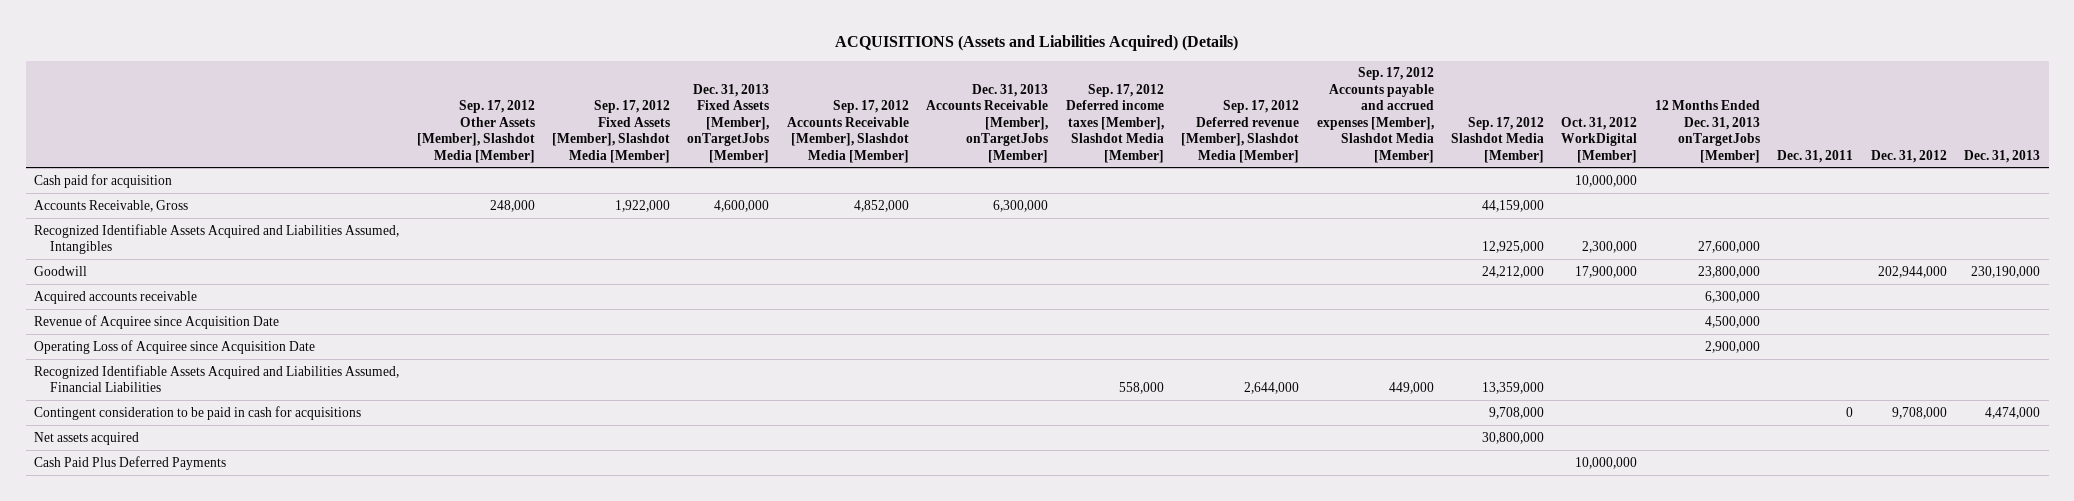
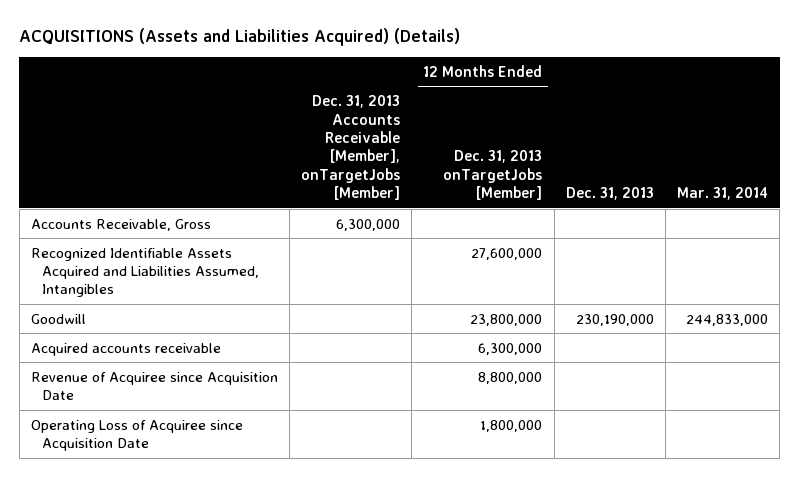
[416,100,535,163] Sep. 17, 2012 Other Assets [Member], Slashdot Media [Member] -> none
[552,100,671,163] Sep. 17, 2012 Fixed Assets [Member], Slashdot Media [Member] -> none
[687,83,770,163] Dec. 31, 2013 Fixed Assets [Member], onTargetJobs [Member] -> none
[786,100,909,163] Sep. 17, 2012 Accounts Receivable [Member], Slashdot Media [Member] -> none
[1065,83,1164,163] Sep. 17, 2012 Deferred income taxes [Member], Slashdot Media [Member] -> none
[1181,100,1300,163] Sep. 17, 2012 Deferred revenue [Member], Slashdot Media [Member] -> none
[1316,67,1434,163] Sep. 17, 2012 Accounts payable and accrued expenses [Member], Slashdot Media [Member] -> none
[1450,116,1544,163] Sep. 17, 2012 Slashdot Media [Member] -> none
[1561,116,1638,163] Oct. 31, 2012 WorkDigital [Member] -> none
[1777,149,1854,163] Dec. 31, 2011 -> none
[1870,149,1947,163] Dec. 31, 2012 -> none
none -> [677,186,769,200] Mar. 31, 2014
[34,173,173,188] Cash paid for acquisition -> none
[34,364,400,393] Recognized Identifiable Assets Acquired and Liabilities Assumed, Financial Liabilities -> none
[34,405,362,420] Contingent consideration to be paid in cash for acquisitions -> none
[34,431,140,445] Net assets acquired -> none
[34,455,227,470] Cash Paid Plus Deferred Payments -> none
[1704,315,1760,328] 4,500,000 -> [478,371,543,384] 8,800,000
[1704,340,1760,353] 2,900,000 -> [480,419,543,432] 1,800,000

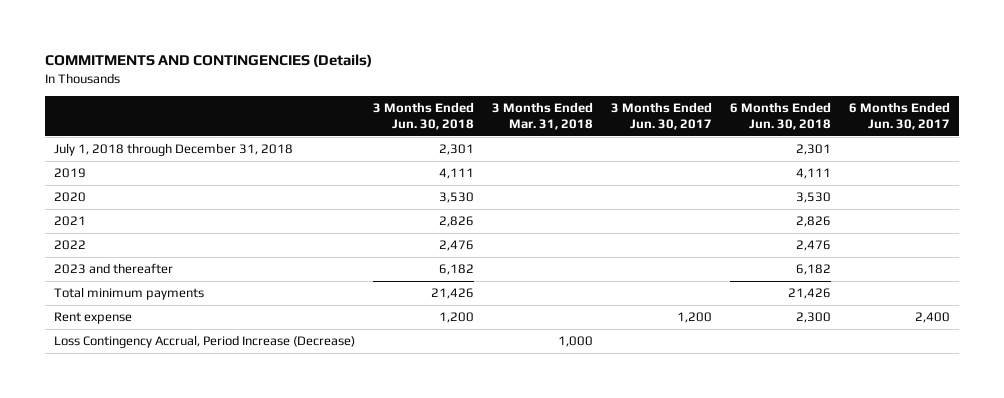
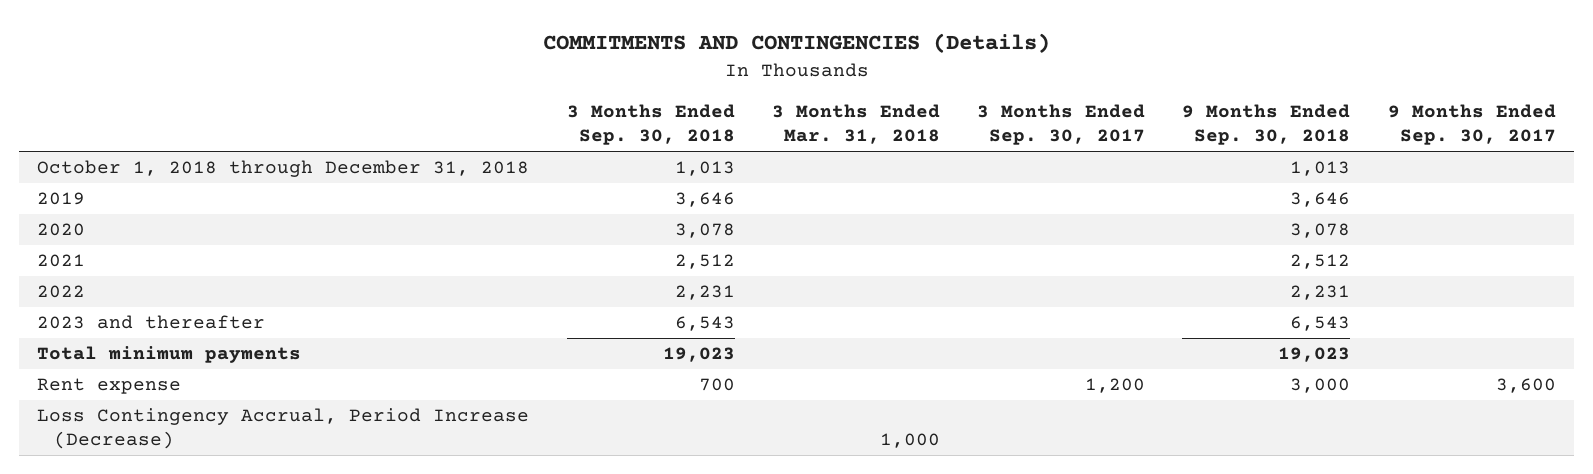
[372,102,474,130] 3 Months Ended Jun. 30, 2018 -> none
[611,102,713,130] 3 Months Ended Jun. 30, 2017 -> none
[730,102,832,130] 6 Months Ended Jun. 30, 2018 -> none
[849,102,951,130] 6 Months Ended Jun. 30, 2017 -> none
none -> [566,104,735,146] 3 Months Ended Sep. 30, 2018
none -> [977,104,1146,146] 3 Months Ended Sep. 30, 2017
none -> [1182,104,1351,146] 9 Months Ended Sep. 30, 2018
none -> [1387,104,1556,146] 9 Months Ended Sep. 30, 2017
[53,143,293,157] July 1, 2018 through December 31, 2018 -> [37,160,530,178] October 1, 2018 through December 31, 2018

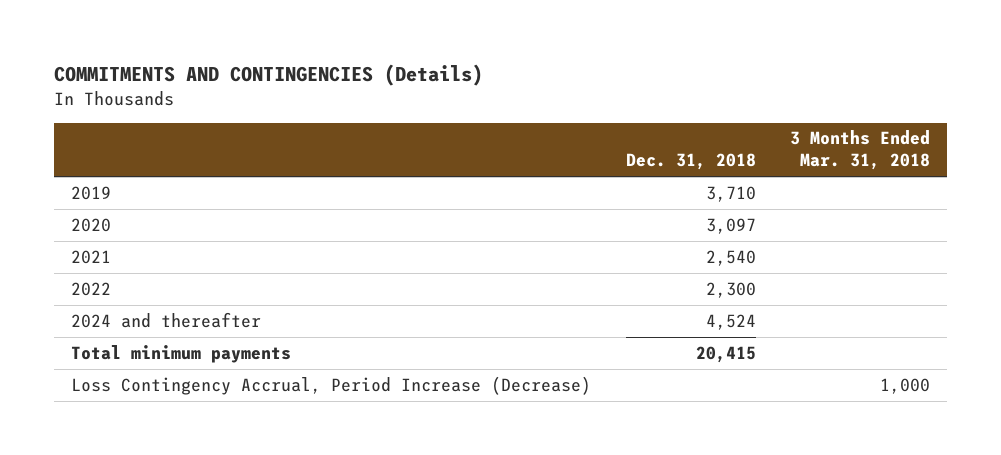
[566,104,735,146] 3 Months Ended Sep. 30, 2018 -> none
[977,104,1146,146] 3 Months Ended Sep. 30, 2017 -> none
[1182,104,1351,146] 9 Months Ended Sep. 30, 2018 -> none
[1387,104,1556,146] 9 Months Ended Sep. 30, 2017 -> none
none -> [625,153,756,171] Dec. 31, 2018
[37,160,530,178] October 1, 2018 through December 31, 2018 -> none
[37,315,266,330] 2023 and thereafter -> [71,311,262,328] 2024 and thereafter
[37,378,182,395] Rent expense -> none

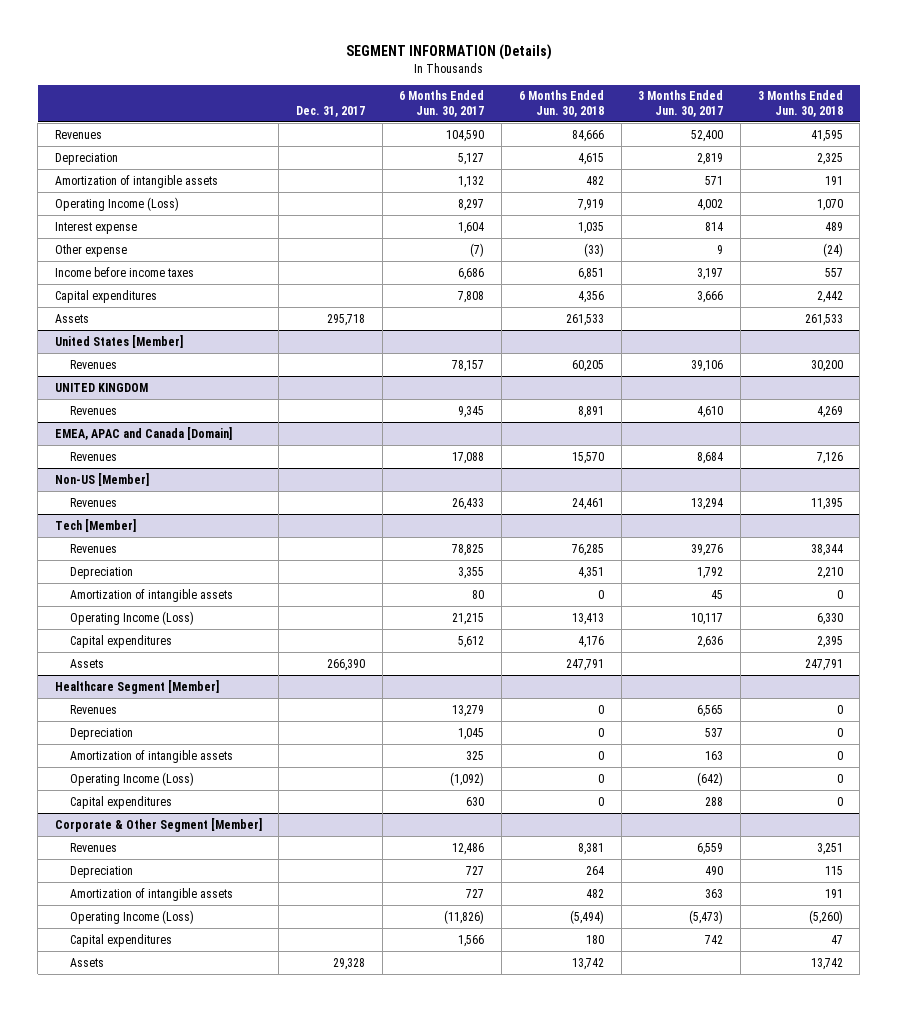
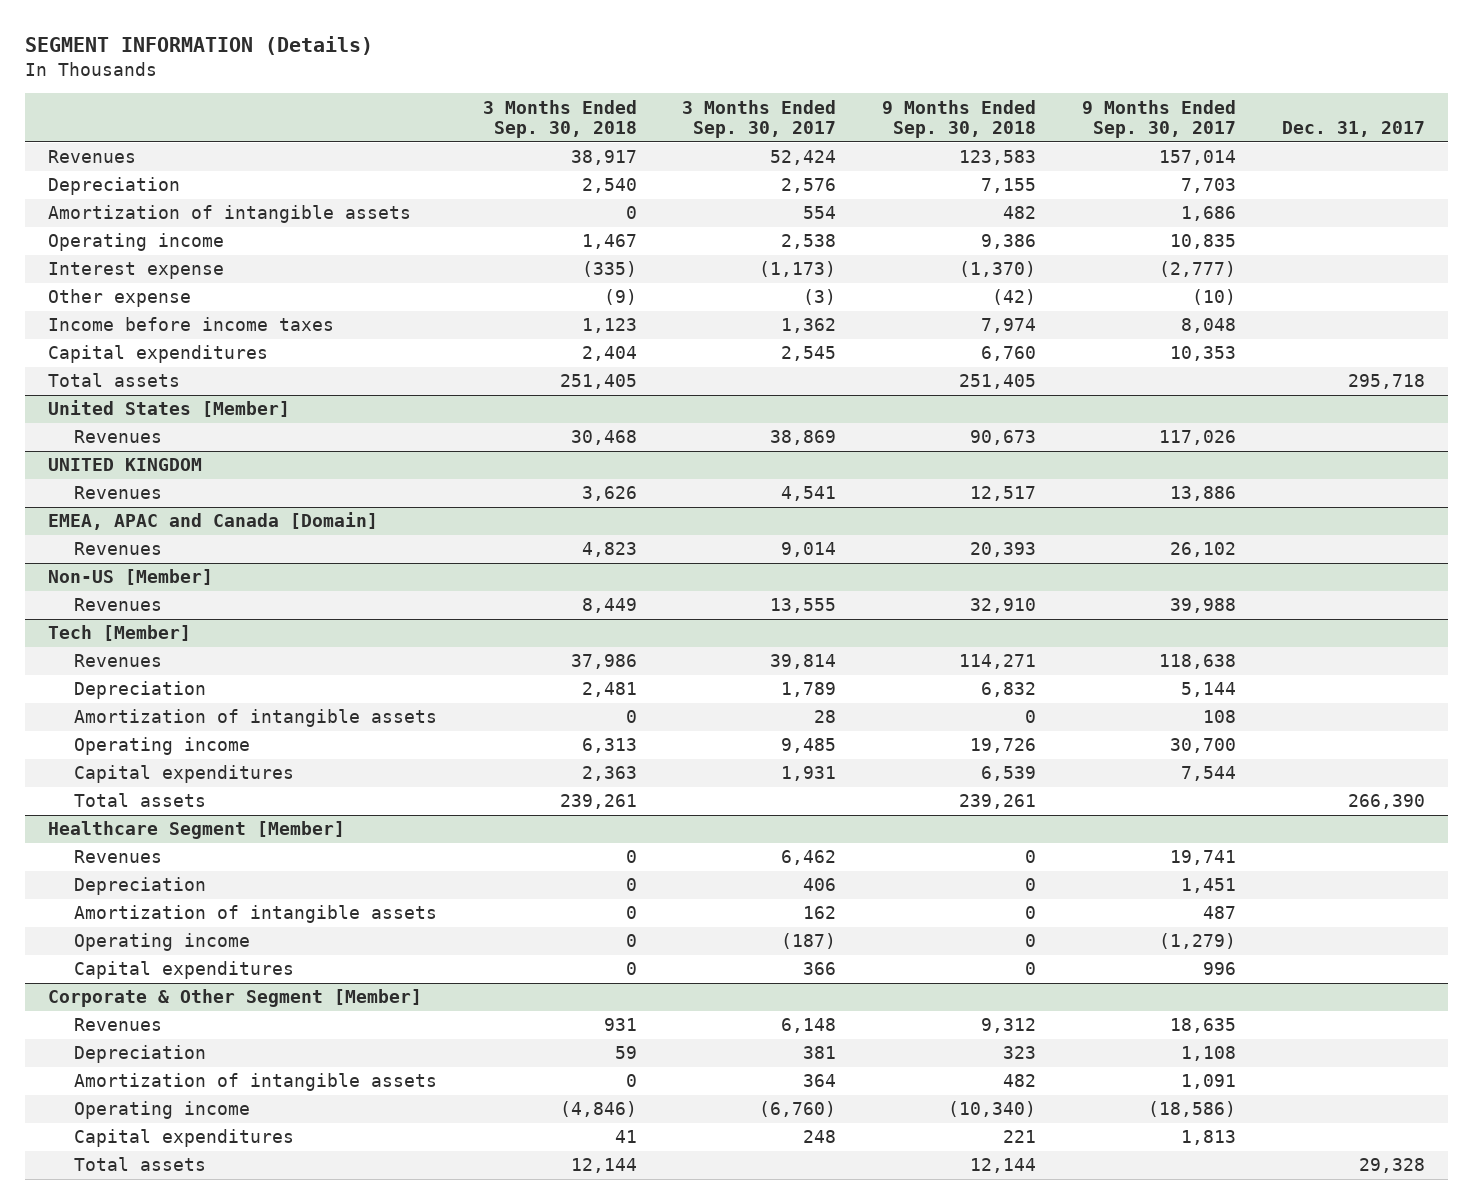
[399,90,485,117] 6 Months Ended Jun. 30, 2017 -> none
[518,90,604,117] 6 Months Ended Jun. 30, 2018 -> none
[638,90,724,117] 3 Months Ended Jun. 30, 2017 -> none
[757,90,843,117] 3 Months Ended Jun. 30, 2018 -> none
none -> [482,99,637,139] 3 Months Ended Sep. 30, 2018
none -> [682,99,837,139] 3 Months Ended Sep. 30, 2017
none -> [882,99,1037,139] 9 Months Ended Sep. 30, 2018
none -> [1081,99,1236,139] 9 Months Ended Sep. 30, 2017
[54,196,179,211] Operating Income (Loss) -> [48,233,225,252] Operating income
[54,313,89,323] Assets -> [48,373,181,388] Total assets
[69,610,194,625] Operating Income (Loss) -> [73,737,250,756] Operating income
[69,658,104,668] Assets -> [73,793,206,808] Total assets
[69,771,194,786] Operating Income (Loss) -> [73,933,250,952] Operating income
[69,909,194,924] Operating Income (Loss) -> [73,1101,250,1120] Operating income
[69,957,104,967] Assets -> [73,1157,206,1172] Total assets

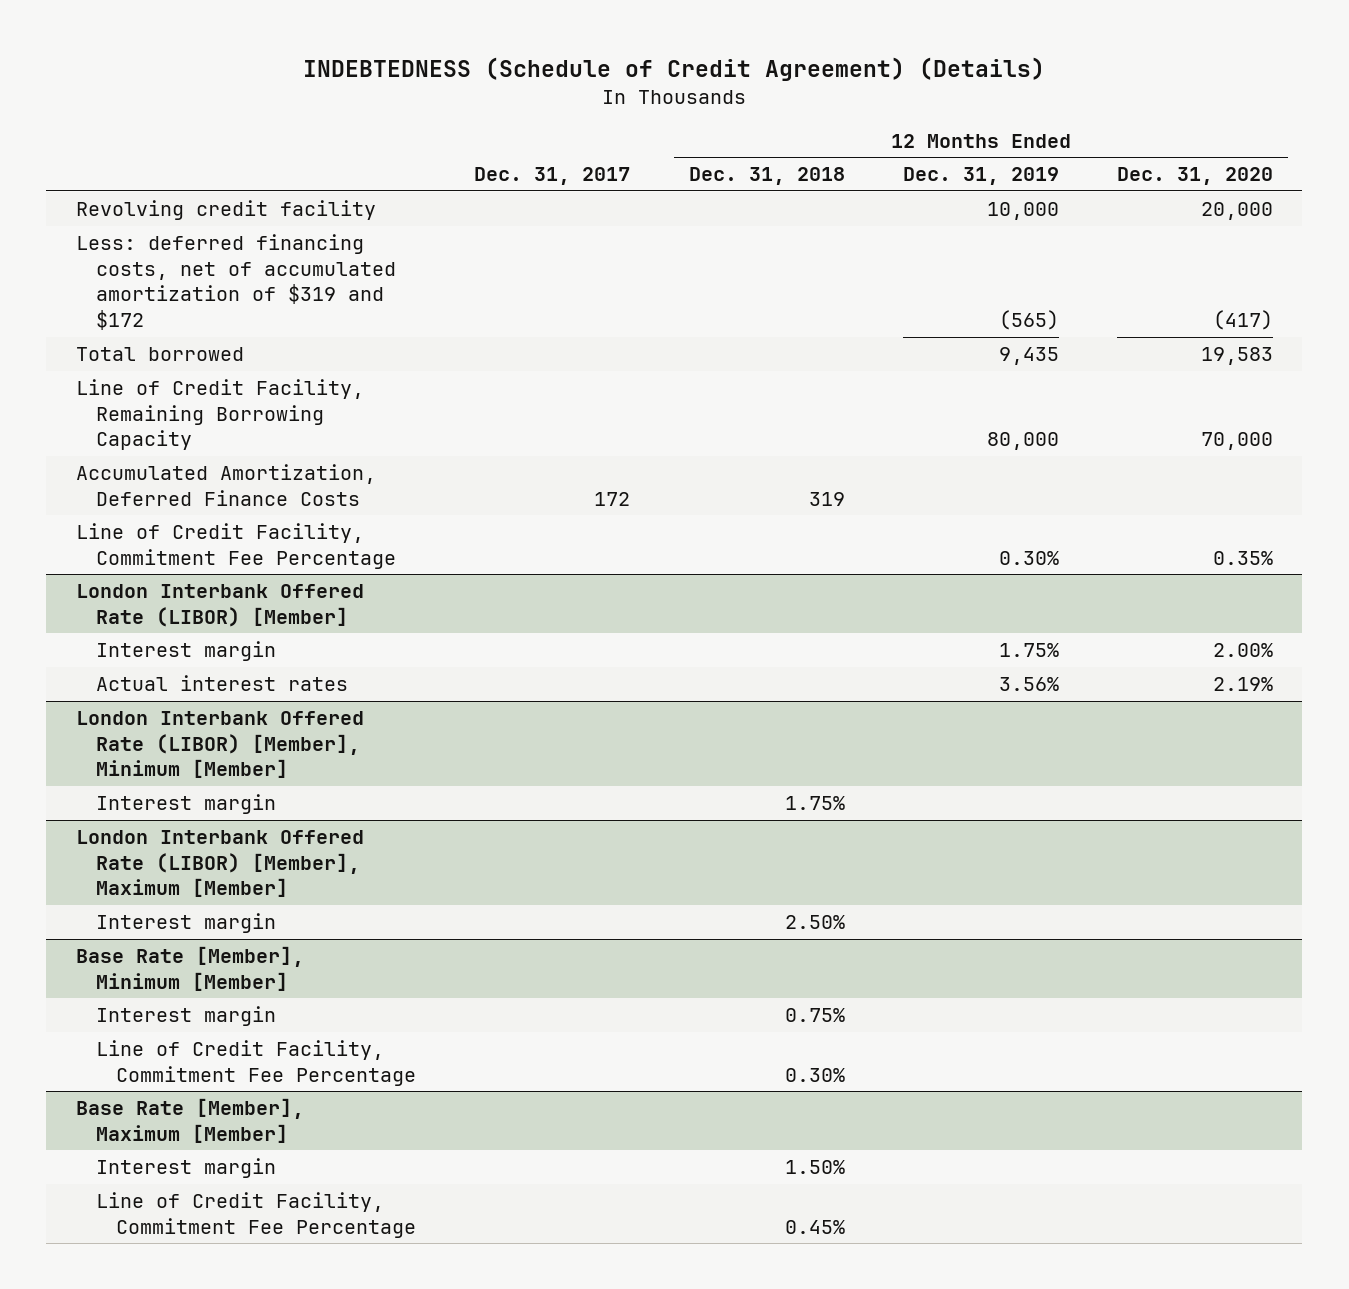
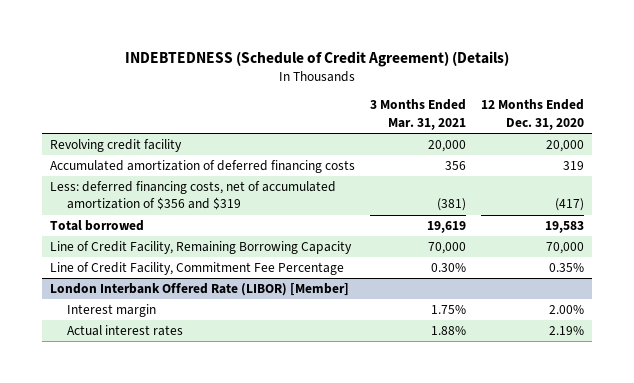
[474,167,631,186] Dec. 31, 2017 -> none
[688,167,845,186] Dec. 31, 2018 -> none
[902,167,1059,186] Dec. 31, 2019 -> none
none -> [370,99,467,130] 3 Months Ended Mar. 31, 2021
none -> [50,160,356,174] Accumulated amortization of deferred financing costs
[75,234,396,331] Less: deferred financing costs, net of accumulated amortization of $319 and $172 -> [50,181,337,211] Less: deferred financing costs, net of accumulated amortization of $356 and $319
[75,464,376,506] Accumulated Amortization, Deferred Finance Costs -> none
[75,711,364,779] London Interbank Offered Rate (LIBOR) [Member], Minimum [Member] -> none
[95,794,276,815] Interest margin -> none
[75,830,364,898] London Interbank Offered Rate (LIBOR) [Member], Maximum [Member] -> none
[95,913,276,934] Interest margin -> none
[75,946,304,991] Base Rate [Member], Minimum [Member] -> none
[95,1006,276,1027] Interest margin -> none
[95,1040,416,1086] Line of Credit Facility, Commitment Fee Percentage -> none
[75,1098,304,1143] Base Rate [Member], Maximum [Member] -> none
[95,1158,276,1179] Interest margin -> none
[95,1192,416,1238] Line of Credit Facility, Commitment Fee Percentage -> none

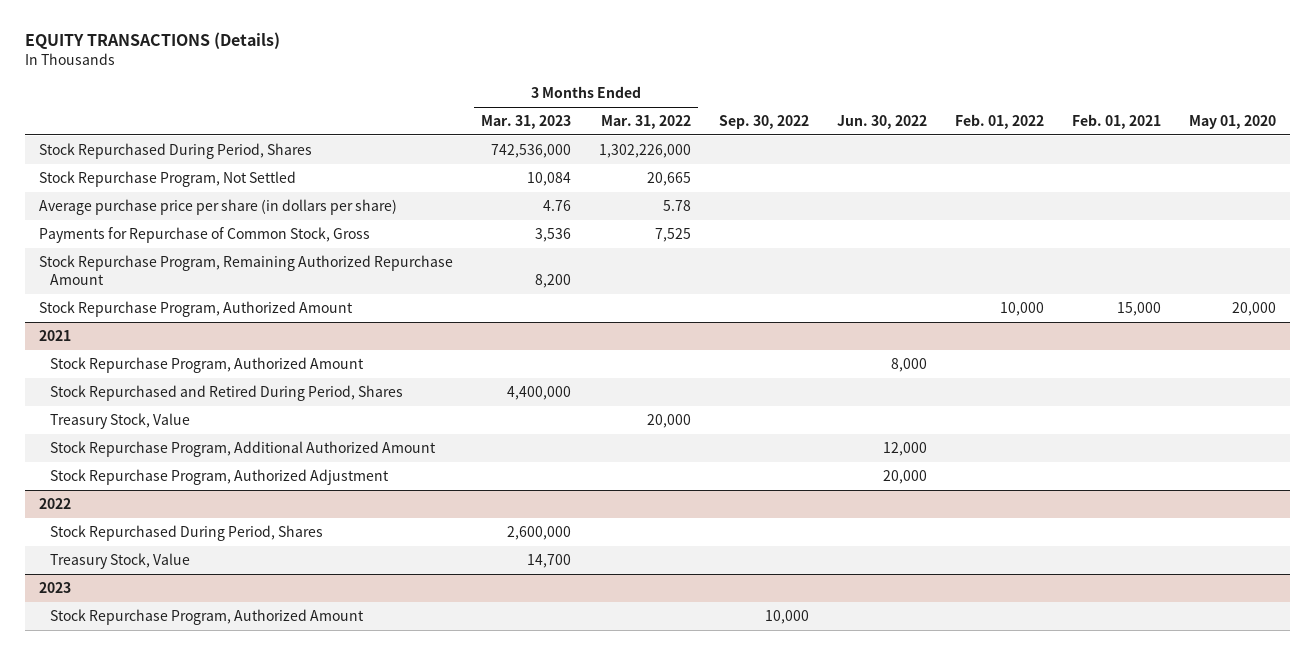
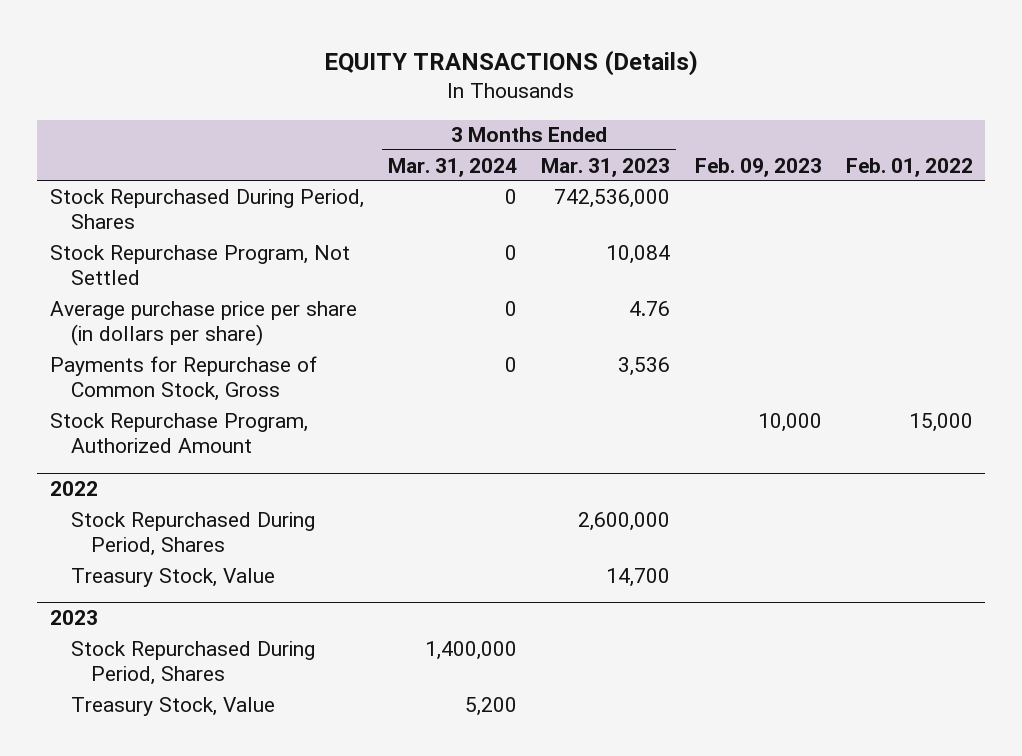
[600,115,691,130] Mar. 31, 2022 -> none
[718,115,809,130] Sep. 30, 2022 -> none
[836,115,927,130] Jun. 30, 2022 -> none
[1071,114,1161,130] Feb. 01, 2021 -> none
[1188,115,1276,130] May 01, 2020 -> none
none -> [387,157,517,177] Mar. 31, 2024
none -> [694,157,822,177] Feb. 09, 2023
[38,254,453,286] Stock Repurchase Program, Remaining Authorized Repurchase Amount -> none
[38,329,71,341] 2021 -> none
[50,356,365,373] Stock Repurchase Program, Authorized Amount -> none
[50,384,404,401] Stock Repurchased and Retired During Period, Shares -> none
[50,412,191,429] Treasury Stock, Value -> none
[50,440,437,457] Stock Repurchase Program, Additional Authorized Amount -> none
[50,468,390,485] Stock Repurchase Program, Authorized Adjustment -> none
[999,301,1044,316] 10,000 -> [908,412,973,432] 15,000
[50,608,365,625] Stock Repurchase Program, Authorized Amount -> none
none -> [70,640,315,685] Stock Repurchased During Period, Shares
none -> [70,696,275,716] Treasury Stock, Value

